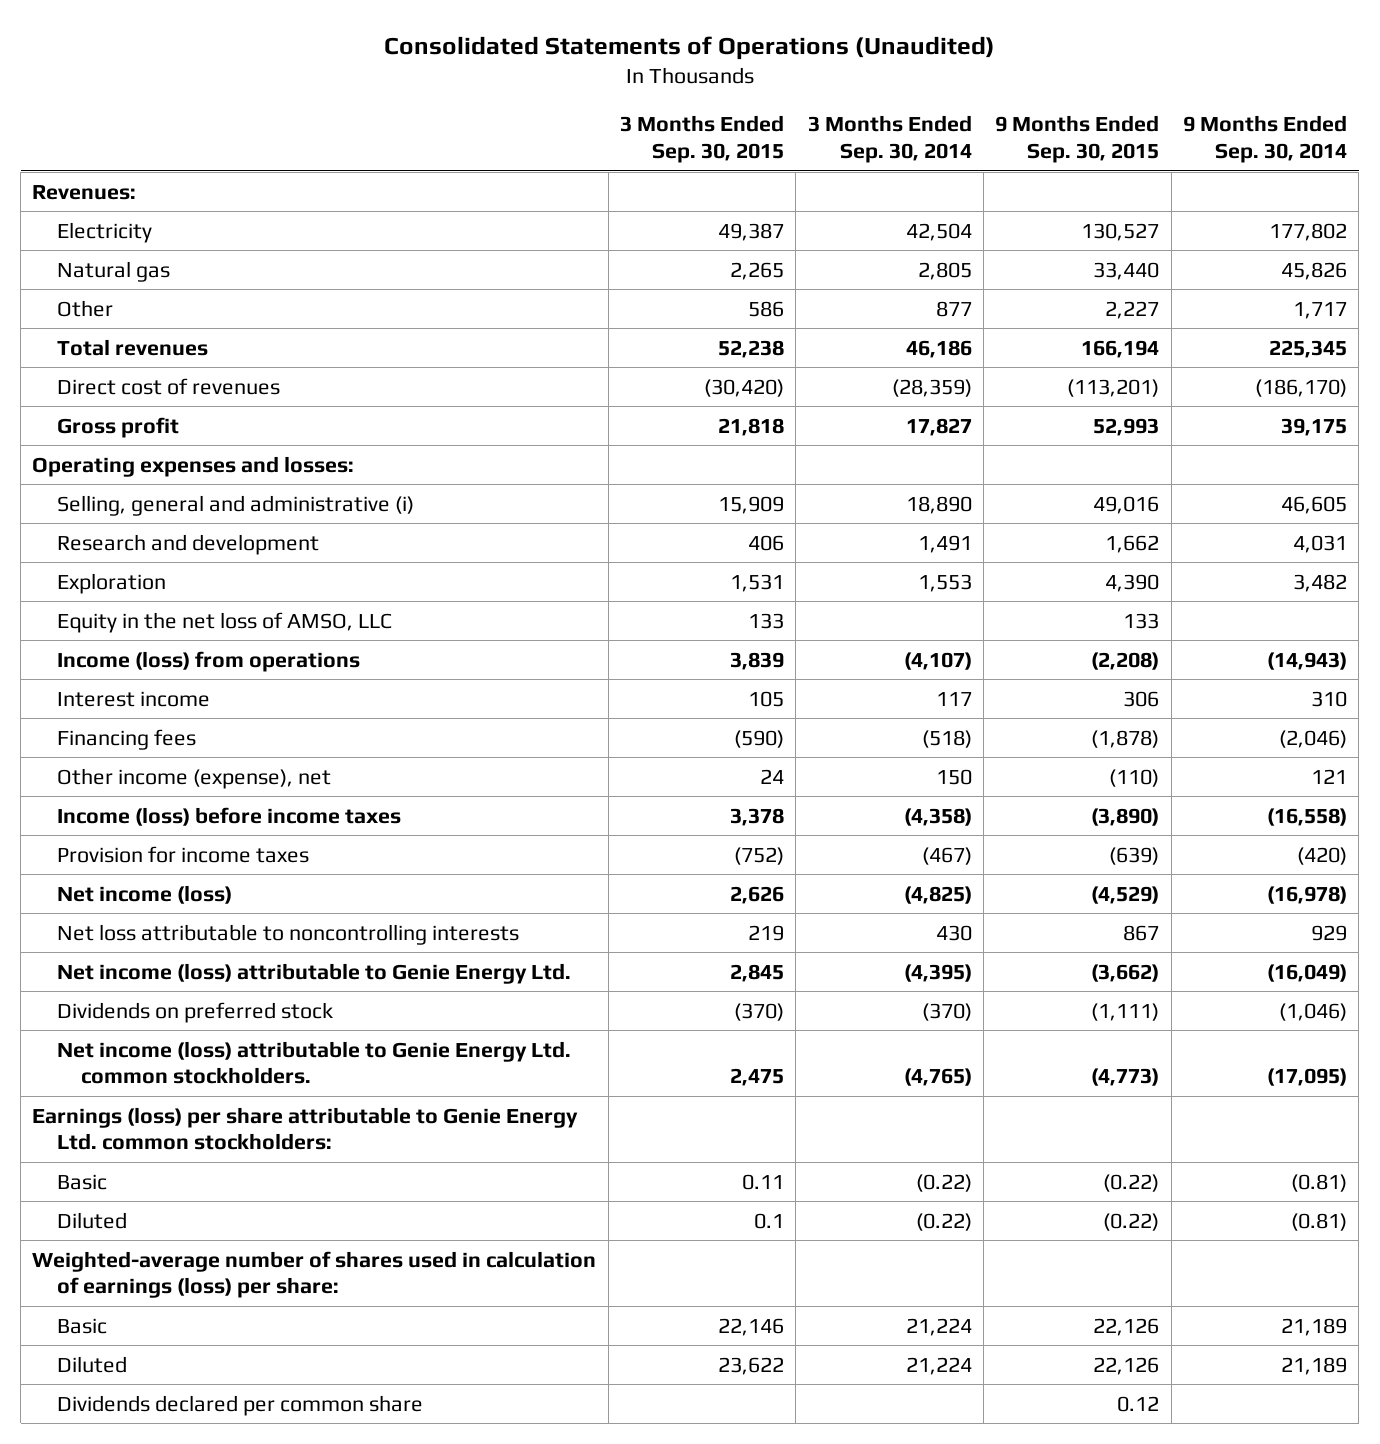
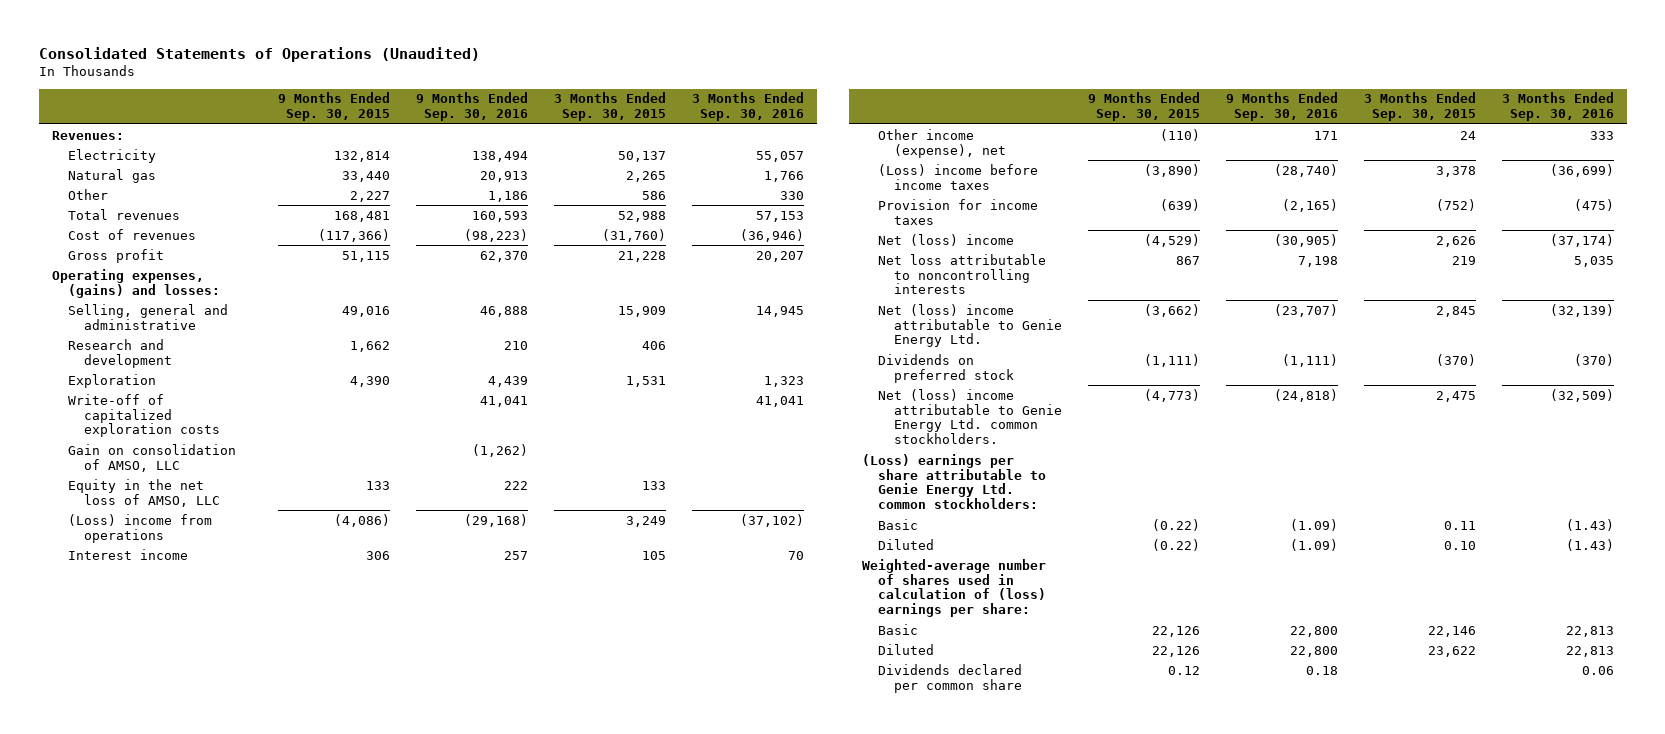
[807,115,972,164] 3 Months Ended Sep. 30, 2014 -> none
[1183,115,1348,164] 9 Months Ended Sep. 30, 2014 -> none
none -> [415,92,528,122] 9 Months Ended Sep. 30, 2016
none -> [691,92,804,122] 3 Months Ended Sep. 30, 2016
[718,222,785,241] 49,387 -> [617,150,666,162] 50,137
[1081,222,1160,241] 130,527 -> [334,150,391,162] 132,814
[718,339,785,358] 52,238 -> [617,210,666,222] 52,988
[1081,339,1160,358] 166,194 -> [334,210,391,222] 168,481
[56,377,280,395] Direct cost of revenues -> [67,228,196,240] Cost of revenues
[704,378,785,397] (30,420) -> [601,228,666,242] (31,760)
[1067,378,1160,397] (113,201) -> [318,228,391,242] (117,366)
[718,417,785,436] 21,818 -> [617,250,666,262] 21,228
[1093,417,1160,436] 52,993 -> [342,250,391,262] 51,115
[32,455,355,477] Operating expenses and losses: -> [51,268,220,298] Operating expenses, (gains) and losses:
[56,494,414,516] Selling, general and administrative (i) -> [67,303,228,330] Selling, general and administrative
none -> [67,393,221,438] Write-off of capitalized exploration costs
none -> [67,443,236,472] Gain on consolidation of AMSO, LLC
[56,650,360,672] Income (loss) from operations -> [67,513,212,543] (Loss) income from operations
[730,651,785,670] 3,839 -> [625,515,666,527] 3,249
[1091,651,1160,670] (2,208) -> [334,513,391,527] (4,086)
[56,728,196,750] Financing fees -> none
[56,806,401,826] Income (loss) before income taxes -> [878,163,1039,190] (Loss) income before income taxes
[56,884,232,904] Net income (loss) -> [878,233,1015,246] Net (loss) income
[56,962,571,984] Net income (loss) attributable to Genie Energy Ltd. -> [878,303,1063,348] Net (loss) income attributable to Genie Energy Ltd.
[56,1040,571,1085] Net income (loss) attributable to Genie Energy Ltd. common stockholders. -> [878,388,1063,445] Net (loss) income attributable to Genie Energy Ltd. common stockholders.
[32,1106,579,1151] Earnings (loss) per share attributable to Genie Energy Ltd. common stockholders: -> [861,453,1047,510] (Loss) earnings per share attributable to Genie Energy Ltd. common stockholders:
[754,1212,785,1229] 0.1 -> [1443,540,1476,550] 0.10
[32,1250,597,1299] Weighted-average number of shares used in calculation of earnings (loss) per share: -> [861,558,1047,618] Weighted-average number of shares used in calculation of (loss) earnings per share:

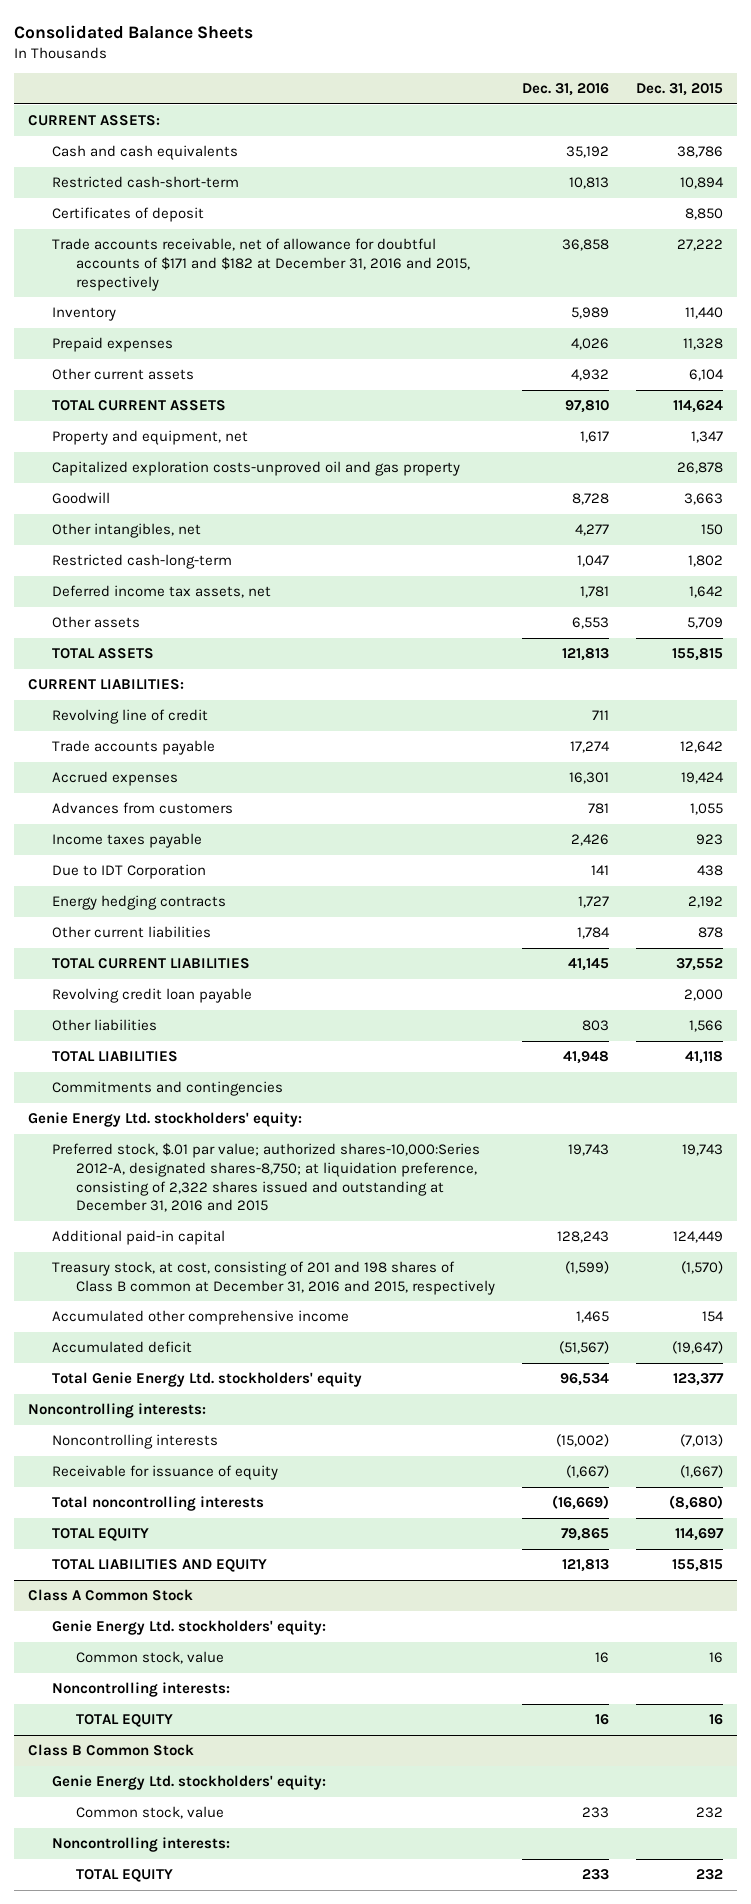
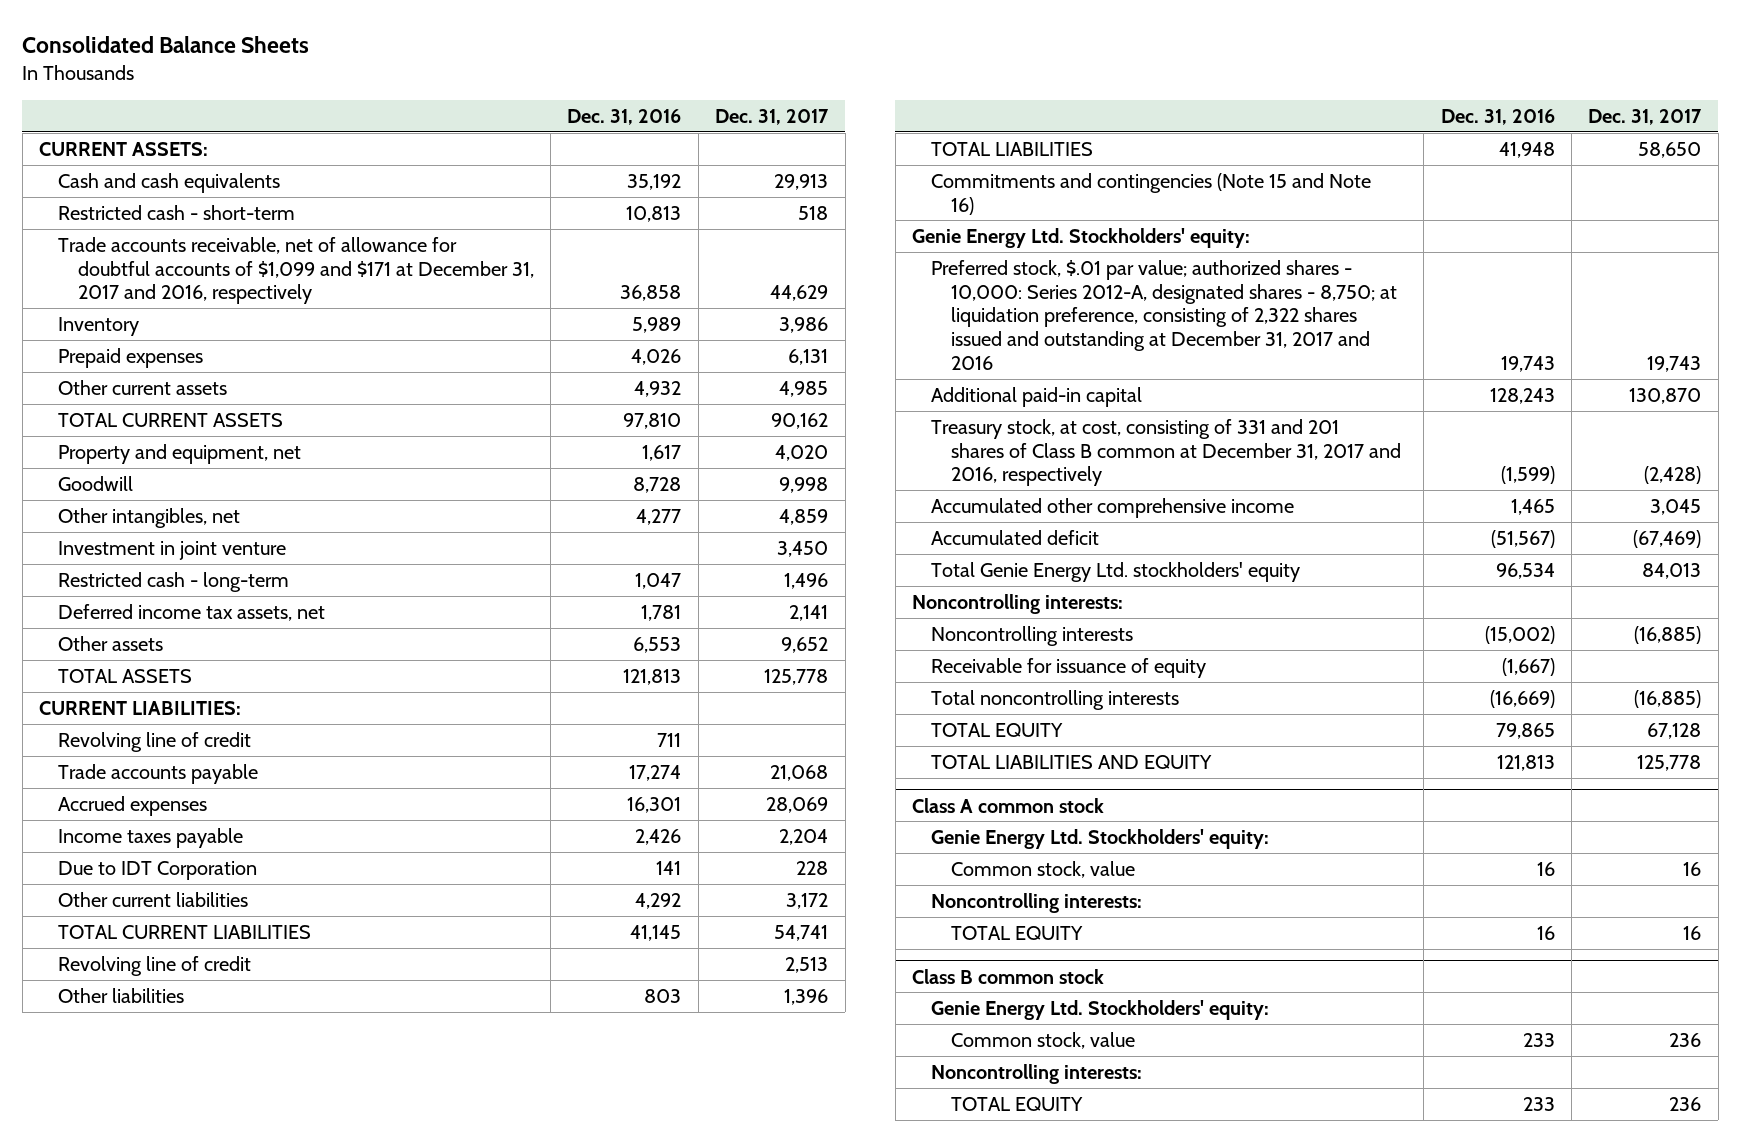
[636,83,724,97] Dec. 31, 2015 -> none
none -> [715,109,830,126] Dec. 31, 2017
[51,207,204,223] Certificates of deposit -> none
[51,176,239,189] Restricted cash-short-term -> [58,204,296,220] Restricted cash - short-term
[51,238,470,291] Trade accounts receivable, net of allowance for doubtful accounts of $171 and $182 at December 31, 2016 and 2015, respectively -> [58,236,534,305] Trade accounts receivable, net of allowance for doubtful accounts of $1,099 and $171 at December 31, 2017 and 2016, respectively
[51,461,460,477] Capitalized exploration costs-unproved oil and gas property -> none
none -> [58,540,287,560] Investment in joint venture
[51,554,232,570] Restricted cash-long-term -> [58,571,290,592] Restricted cash - long-term
[51,802,233,815] Advances from customers -> none
[51,895,226,911] Energy hedging contracts -> none
[577,927,611,940] 1,784 -> [635,892,682,909] 4,292
[51,988,252,1004] Revolving credit loan payable -> [58,955,252,976] Revolving line of credit
[51,1081,283,1097] Commitments and contingencies -> [931,172,1372,215] Commitments and contingencies (Note 15 and Note 16)
[28,1112,303,1128] Genie Energy Ltd. stockholders' equity: -> [912,227,1251,248] Genie Energy Ltd. Stockholders' equity:
[51,1143,480,1213] Preferred stock, $.01 par value; authorized shares-10,000:Series 2012-A, designated shares-8,750; at liquidation preference, consisting of 2,322 shares issued and outstanding at December 31, 2016 and 2015 -> [931,259,1397,371] Preferred stock, $.01 par value; authorized shares - 10,000: Series 2012-A, designated shares - 8,750; at liquidation preference, consisting of 2,322 shares issued and outstanding at December 31, 2017 and 2016
[51,1261,495,1295] Treasury stock, at cost, consisting of 201 and 198 shares of Class B common at December 31, 2016 and 2015, respectively -> [931,418,1401,487] Treasury stock, at cost, consisting of 331 and 201 shares of Class B common at December 31, 2017 and 2016, respectively
[28,1589,194,1602] Class A Common Stock -> [912,797,1105,813] Class A common stock
[51,1620,326,1636] Genie Energy Ltd. stockholders' equity: -> [931,828,1270,849] Genie Energy Ltd. Stockholders' equity:
[28,1744,195,1757] Class B Common Stock -> [912,968,1105,984] Class B common stock
[51,1775,326,1791] Genie Energy Ltd. stockholders' equity: -> [931,999,1270,1020] Genie Energy Ltd. Stockholders' equity:

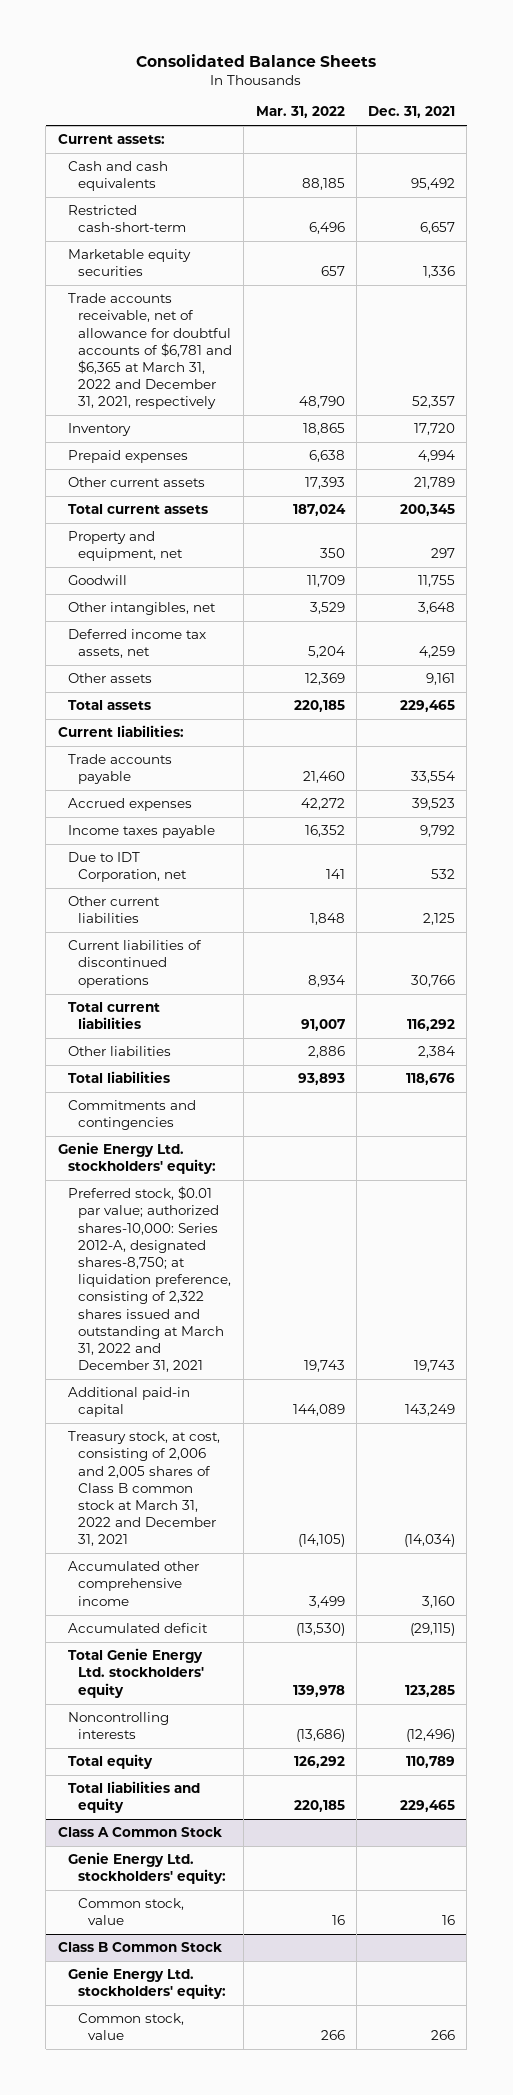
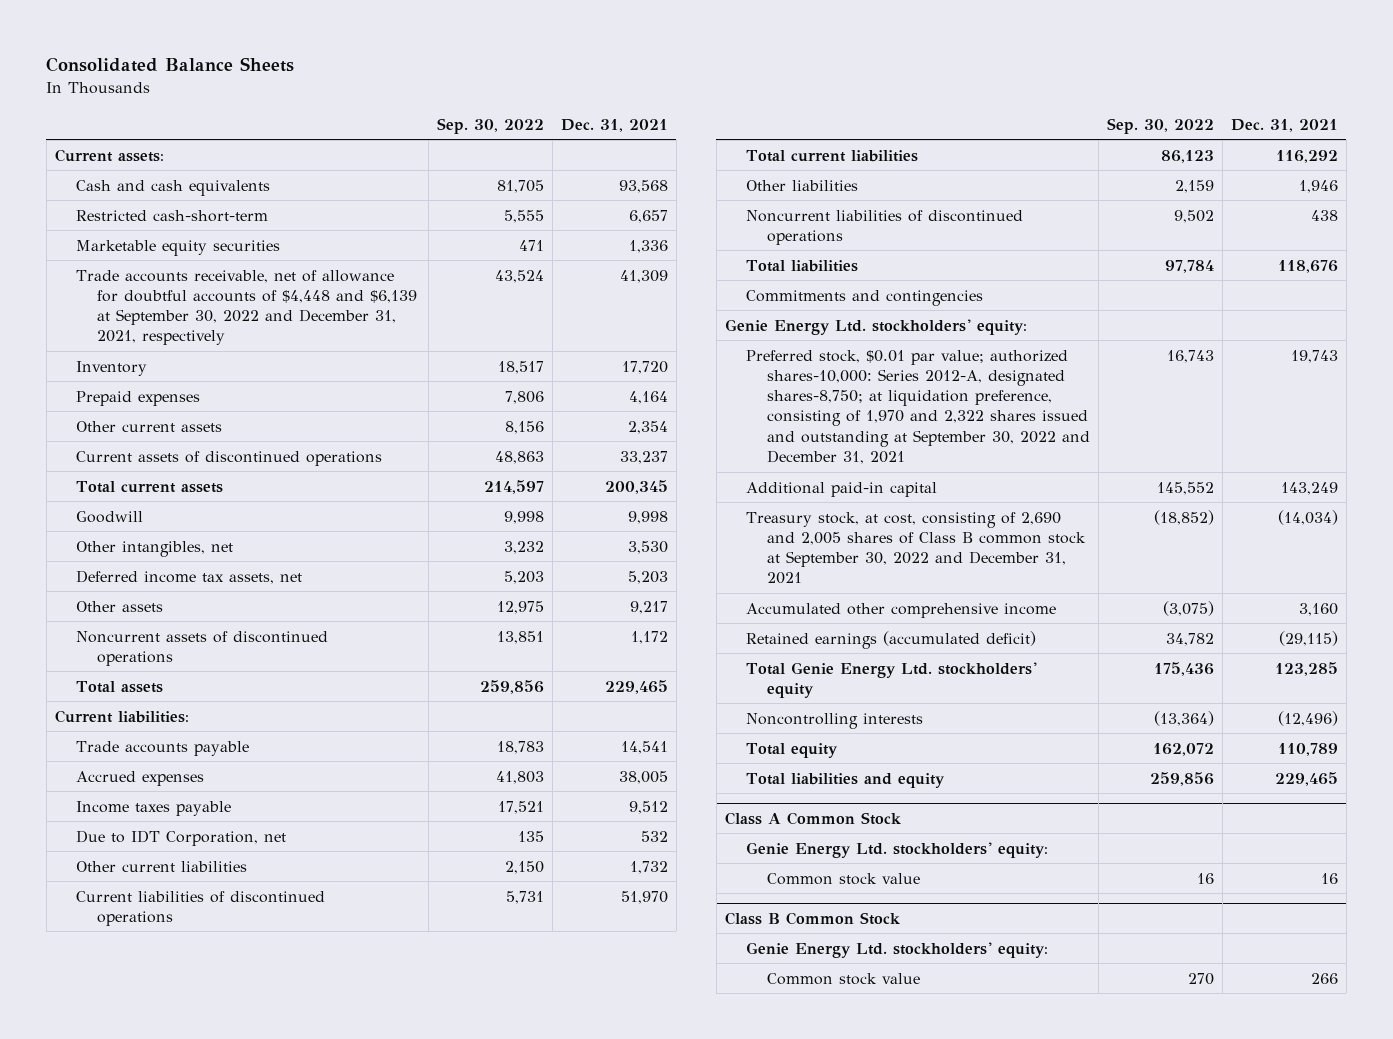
[255,106,345,119] Mar. 31, 2022 -> none
none -> [436,117,544,134] Sep. 30, 2022
[411,178,456,191] 95,492 -> [618,179,668,193] 93,568
[67,293,232,410] Trade accounts receivable, net of allowance for doubtful accounts of $6,781 and $6,365 at March 31, 2022 and December 31, 2021, respectively -> [75,269,417,346] Trade accounts receivable, net of allowance for doubtful accounts of $4,448 and $6,139 at September 30, 2022 and December 31, 2021, respectively
[412,396,456,409] 52,357 -> [619,269,668,283] 41,309
[418,450,456,463] 4,994 -> [628,390,668,404] 4,164
[414,477,456,490] 21,789 -> [627,420,668,434] 2,354
none -> [75,450,382,466] Current assets of discontinued operations
[67,531,183,562] Property and equipment, net -> none
[418,575,456,588] 11,755 -> [627,510,668,524] 9,998
[418,602,456,615] 3,648 -> [627,540,668,554] 3,530
[419,646,456,659] 4,259 -> [627,570,668,584] 5,203
[426,673,456,686] 9,161 -> [629,600,668,614] 9,217
none -> [75,630,328,666] Noncurrent assets of discontinued operations
[411,771,456,784] 33,554 -> [620,740,668,754] 14,541
[412,798,456,811] 39,523 -> [618,770,668,784] 38,005
[420,825,456,838] 9,792 -> [628,800,668,814] 9,512
[423,913,456,926] 2,125 -> [629,860,668,874] 1,732
[411,974,456,987] 30,766 -> [620,890,668,904] 51,970
[418,1046,456,1059] 2,384 -> [1298,179,1338,193] 1,946
none -> [745,209,1023,245] Noncurrent liabilities of discontinued operations
[67,1186,231,1373] Preferred stock, $0.01 par value; authorized shares-10,000: Series 2012-A, designated shares-8,750; at liquidation preference, consisting of 2,322 shares issued and outstanding at March 31, 2022 and December 31, 2021 -> [745,349,1090,465] Preferred stock, $0.01 par value; authorized shares-10,000: Series 2012-A, designated shares-8,750; at liquidation preference, consisting of 1,970 and 2,322 shares issued and outstanding at September 30, 2022 and December 31, 2021
[67,1431,220,1547] Treasury stock, at cost, consisting of 2,006 and 2,005 shares of Class B common stock at March 31, 2022 and December 31, 2021 -> [745,511,1086,585] Treasury stock, at cost, consisting of 2,690 and 2,005 shares of Class B common stock at September 30, 2022 and December 31, 2021
[67,1623,208,1634] Accumulated deficit -> [745,630,1036,649] Retained earnings (accumulated deficit)
[77,1898,184,1926] Common stock, value -> [766,872,920,885] Common stock value
[77,2013,184,2041] Common stock, value -> [766,972,920,985] Common stock value

